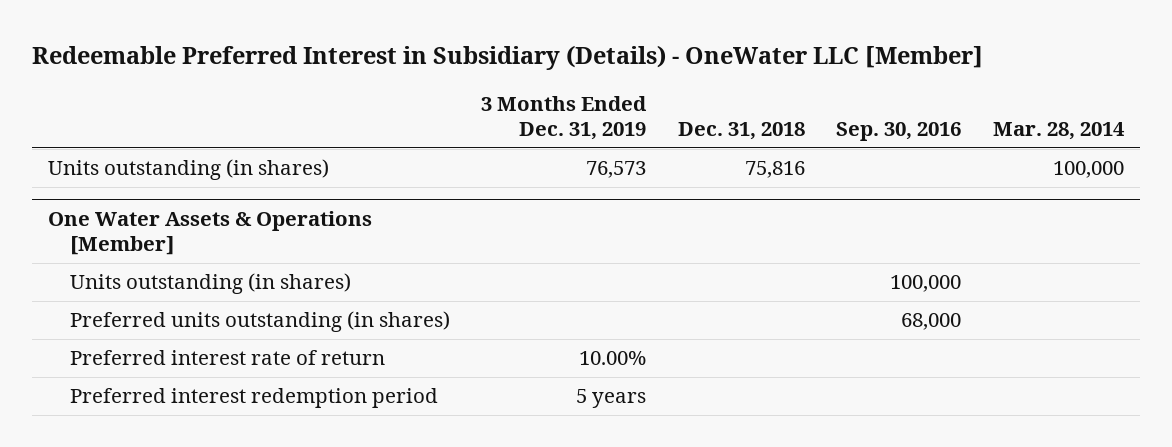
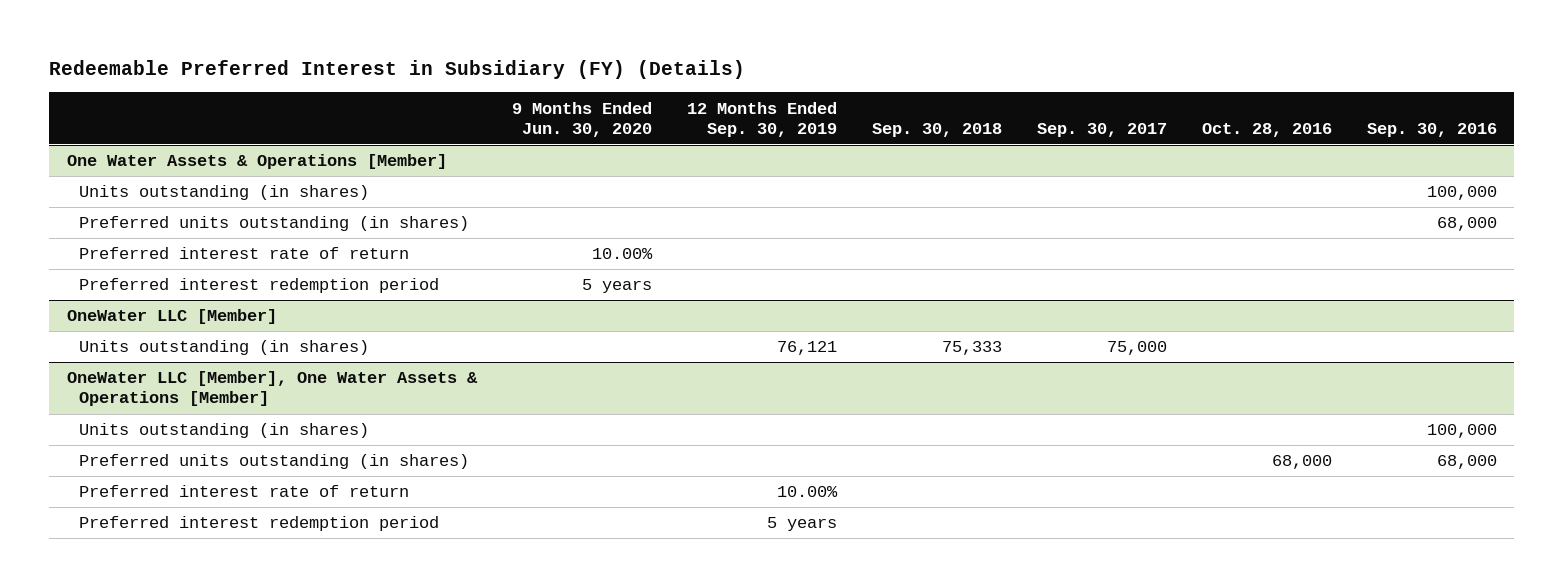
[32,44,984,70] Redeemable Preferred Interest in Subsidiary (Details) - OneWater LLC [Member] -> [49,60,746,80] Redeemable Preferred Interest in Subsidiary (FY) (Details)
[481,95,648,140] 3 Months Ended Dec. 31, 2019 -> none
[677,121,805,140] Dec. 31, 2018 -> none
[992,121,1125,140] Mar. 28, 2014 -> none
none -> [511,101,652,137] 9 Months Ended Jun. 30, 2020
none -> [686,101,837,137] 12 Months Ended Sep. 30, 2019
none -> [871,122,1002,137] Sep. 30, 2018
none -> [1036,122,1167,137] Sep. 30, 2017
none -> [1201,122,1332,137] Oct. 28, 2016
[48,159,330,181] Units outstanding (in shares) -> none
none -> [66,309,277,325] OneWater LLC [Member]
none -> [79,340,370,356] Units outstanding (in shares)
none -> [66,371,478,407] OneWater LLC [Member], One Water Assets & Operations [Member]
none -> [79,423,370,439] Units outstanding (in shares)
none -> [79,454,470,470] Preferred units outstanding (in shares)
none -> [79,485,410,498] Preferred interest rate of return
none -> [79,516,440,532] Preferred interest redemption period

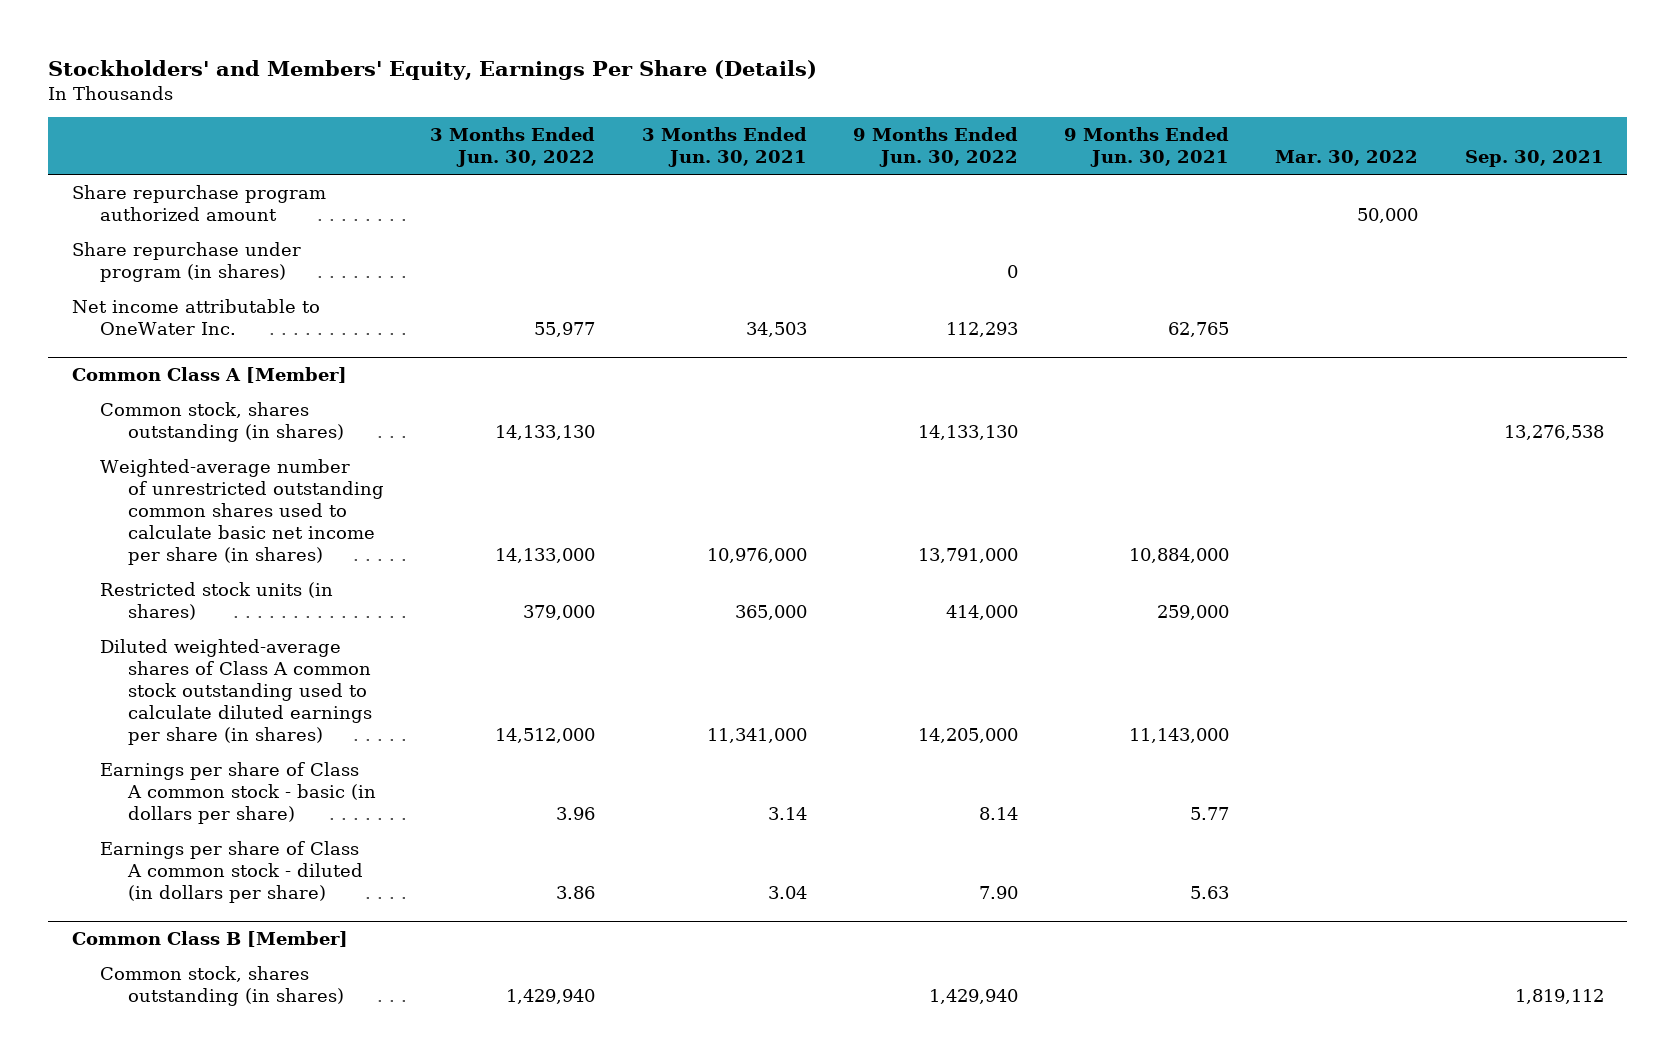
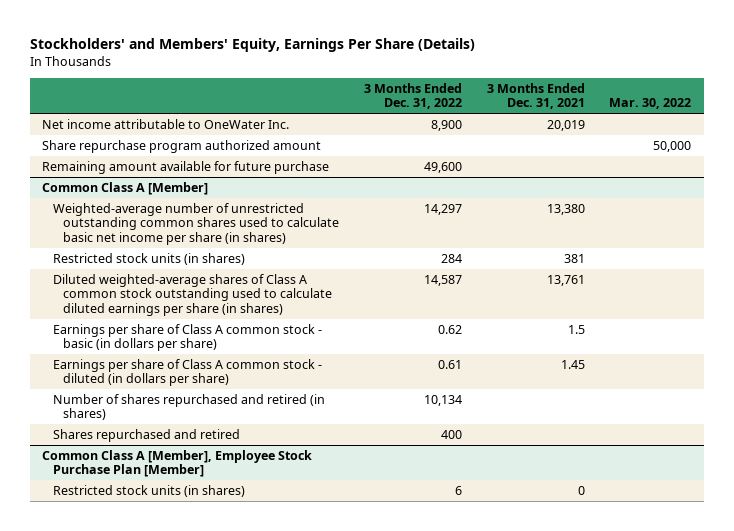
[430,127,596,168] 3 Months Ended Jun. 30, 2022 -> none
[641,127,807,168] 3 Months Ended Jun. 30, 2021 -> none
[852,127,1018,168] 9 Months Ended Jun. 30, 2022 -> none
[1064,127,1230,168] 9 Months Ended Jun. 30, 2021 -> none
[1464,150,1604,168] Sep. 30, 2021 -> none
none -> [363,82,462,110] 3 Months Ended Dec. 31, 2022
none -> [486,82,585,110] 3 Months Ended Dec. 31, 2021
[71,241,301,282] Share repurchase under program (in shares) -> none
[71,184,326,221] Share repurchase program authorized amount -> [42,139,322,153] Share repurchase program authorized amount
none -> [42,160,330,174] Remaining amount available for future purchase
[99,401,345,442] Common stock, shares outstanding (in shares) -> none
[71,930,348,947] Common Class B [Member] -> none
[99,965,345,1006] Common stock, shares outstanding (in shares) -> none
none -> [52,393,325,421] Number of shares repurchased and retired (in shares)
none -> [52,428,240,442] Shares repurchased and retired
none -> [42,449,313,478] Common Class A [Member], Employee Stock Purchase Plan [Member]
none -> [52,484,245,497] Restricted stock units (in shares)

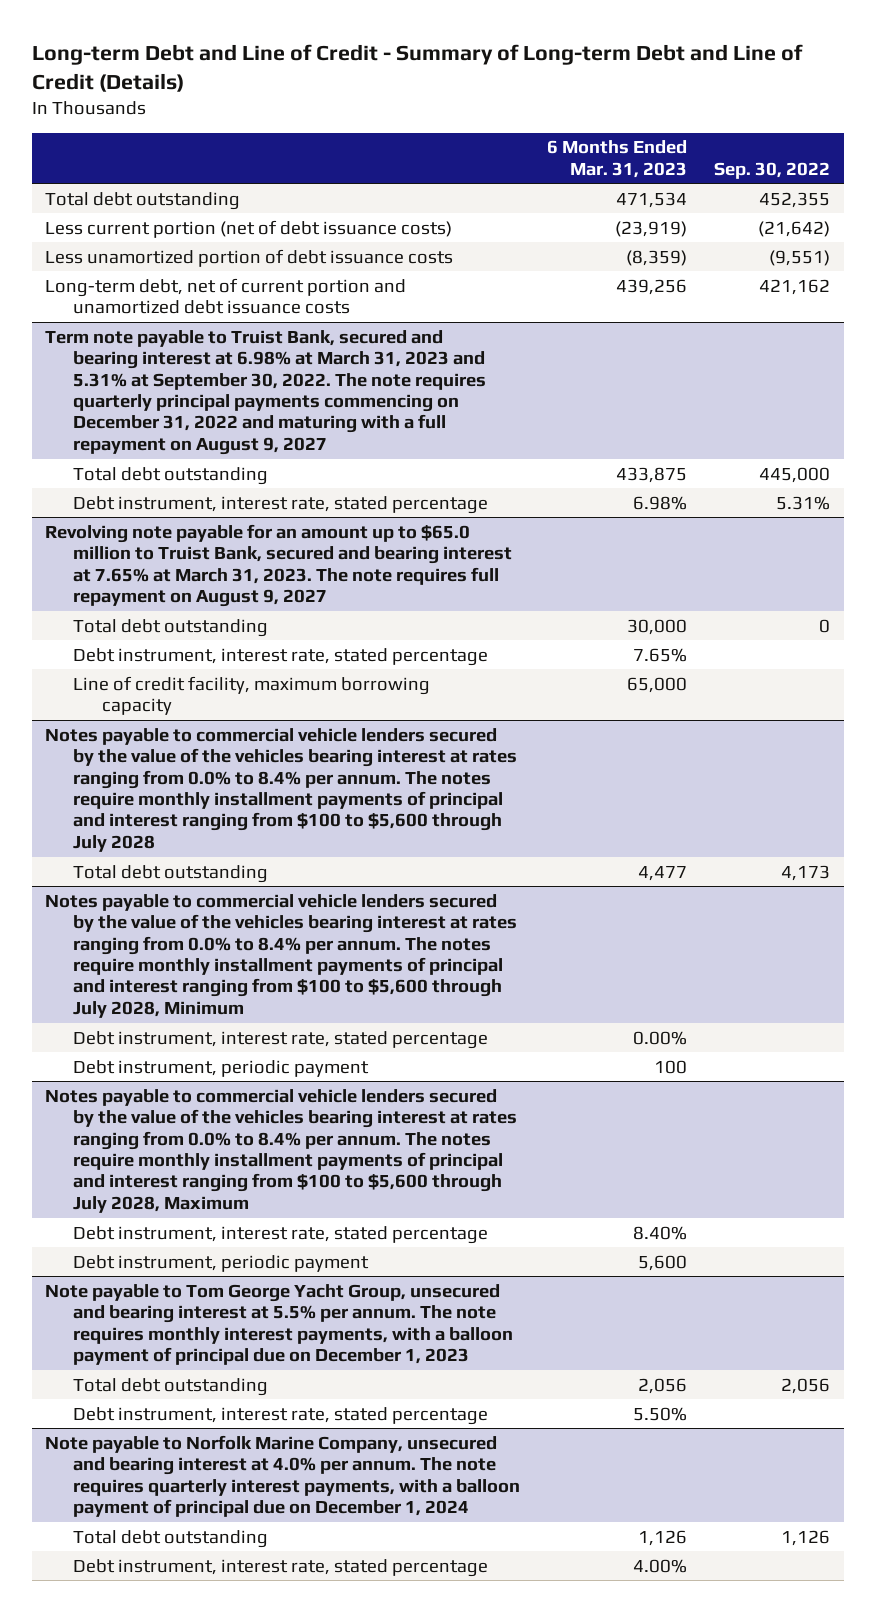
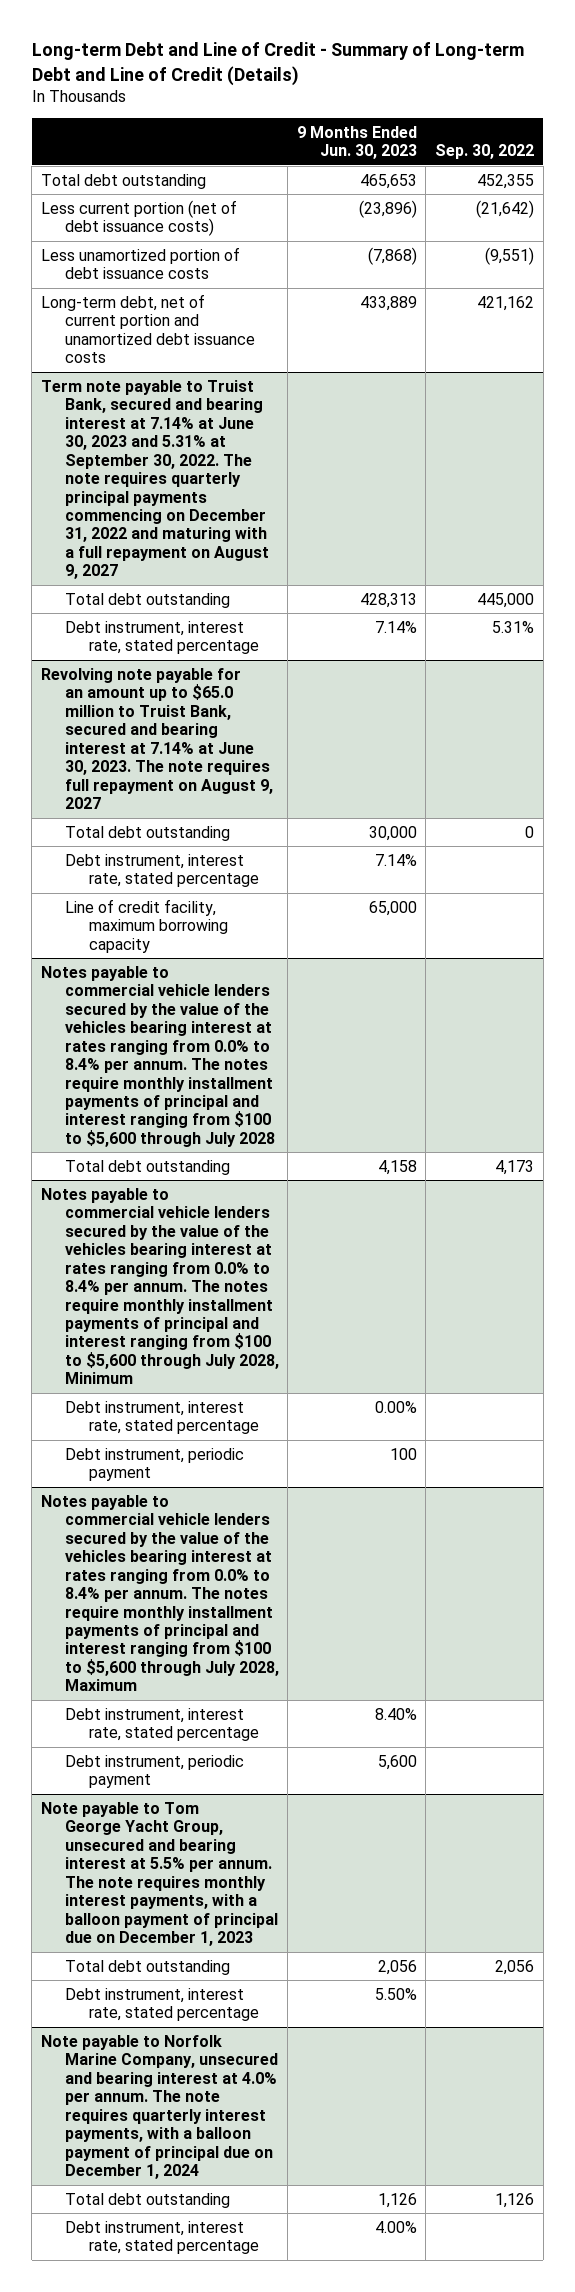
[547,140,688,178] 6 Months Ended Mar. 31, 2023 -> none
none -> [296,125,417,160] 9 Months Ended Jun. 30, 2023
[45,329,487,455] Term note payable to Truist Bank, secured and bearing interest at 6.98% at March 31, 2023 and 5.31% at September 30, 2022. The note requires quarterly principal payments commencing on December 31, 2022 and maturing with a full repayment on August 9, 2027 -> [40,379,269,580] Term note payable to Truist Bank, secured and bearing interest at 7.14% at June 30, 2023 and 5.31% at September 30, 2022. The note requires quarterly principal payments commencing on December 31, 2022 and maturing with a full repayment on August 9, 2027
[45,523,513,607] Revolving note payable for an amount up to $65.0 million to Truist Bank, secured and bearing interest at 7.65% at March 31, 2023. The note requires full repayment on August 9, 2027 -> [40,667,273,809] Revolving note payable for an amount up to $65.0 million to Truist Bank, secured and bearing interest at 7.14% at June 30, 2023. The note requires full repayment on August 9, 2027

